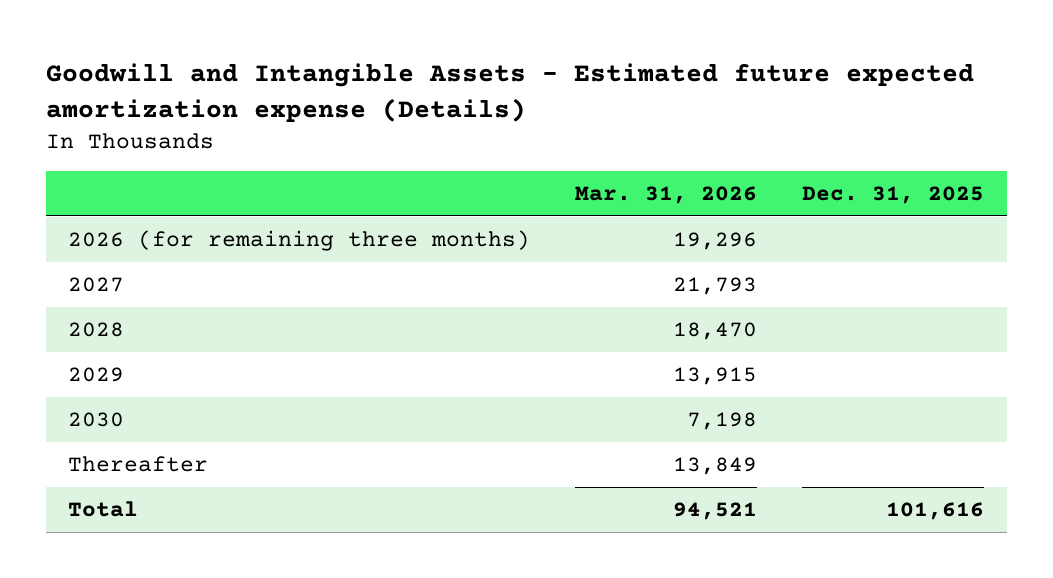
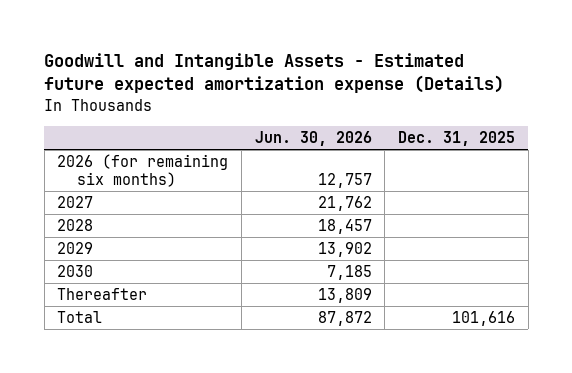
[575,185,758,204] Mar. 31, 2026 -> none
none -> [254,130,372,146] Jun. 30, 2026
[68,229,531,251] 2026 (for remaining three months) -> [57,154,229,187] 2026 (for remaining six months)

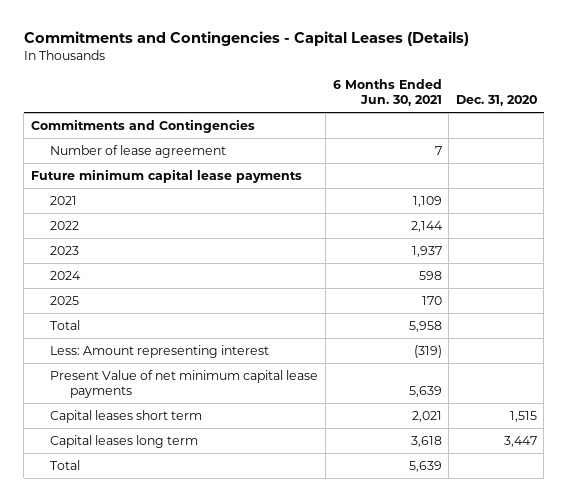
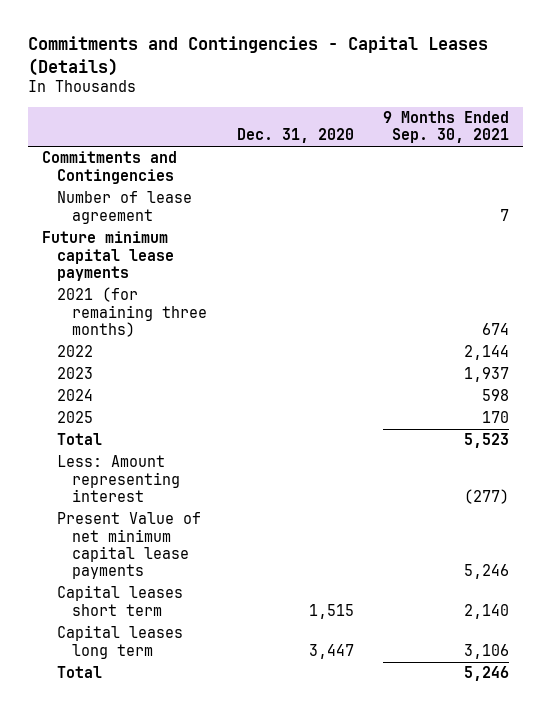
[332,78,442,106] 6 Months Ended Jun. 30, 2021 -> none
none -> [382,111,509,144] 9 Months Ended Sep. 30, 2021
[50,195,78,205] 2021 -> [57,287,208,337] 2021 (for remaining three months)

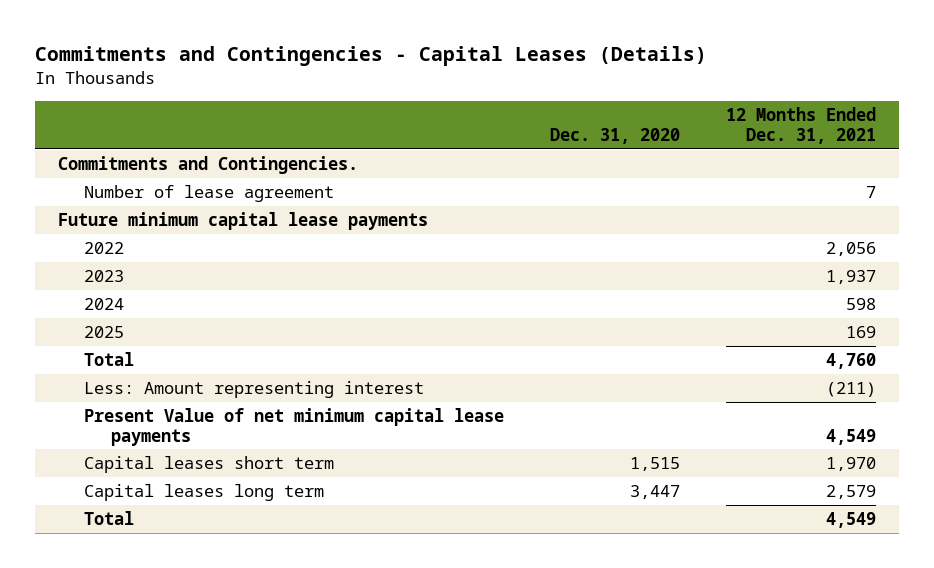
[382,111,509,144] 9 Months Ended Sep. 30, 2021 -> none
none -> [726,107,877,144] 12 Months Ended Dec. 31, 2021
[42,151,178,184] Commitments and Contingencies -> [57,156,358,175] Commitments and Contingencies.
[57,287,208,337] 2021 (for remaining three months) -> none

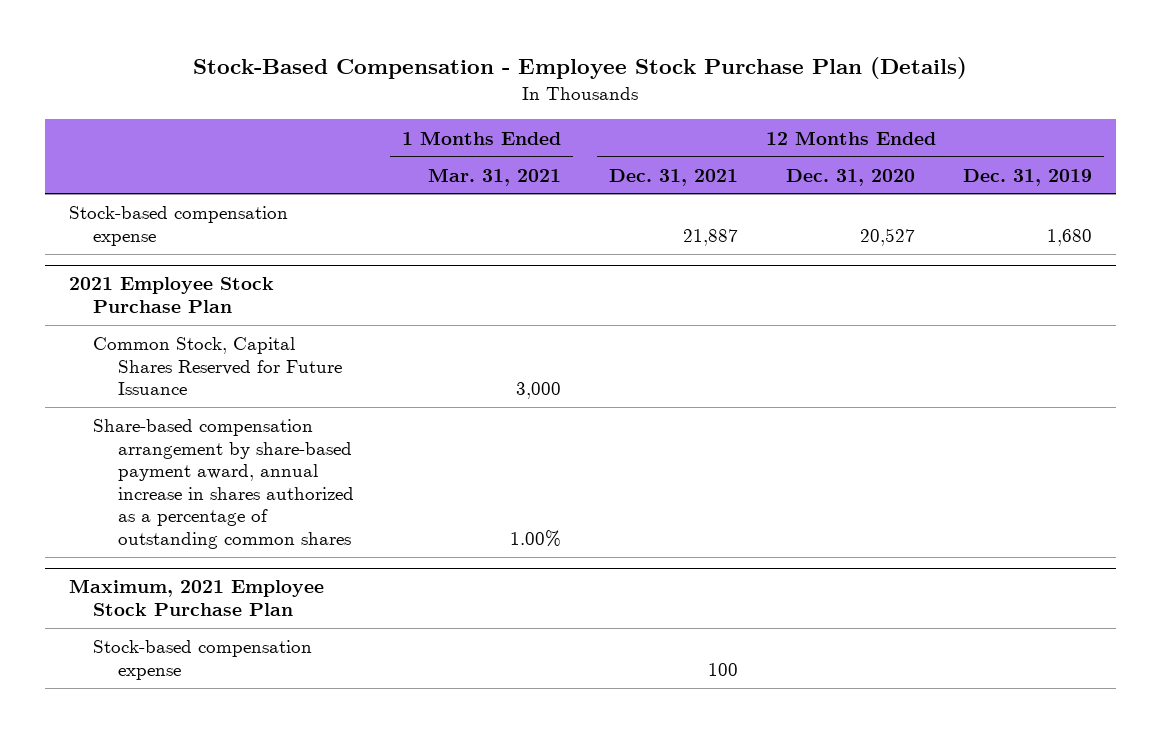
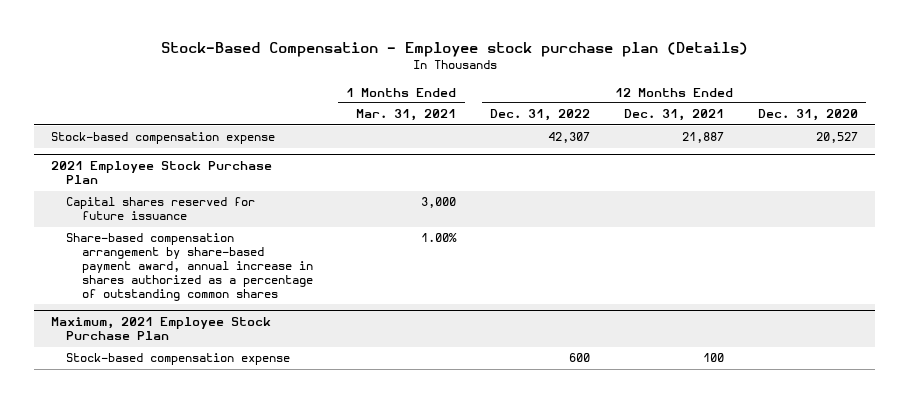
[193,57,968,80] Stock-Based Compensation - Employee Stock Purchase Plan (Details) -> [160,41,748,57] Stock-Based Compensation - Employee stock purchase plan (Details)
[963,168,1093,186] Dec. 31, 2019 -> none
none -> [490,109,591,122] Dec. 31, 2022
[93,337,342,396] Common Stock, Capital Shares Reserved for Future Issuance -> [66,197,256,221] Capital shares reserved for future issuance

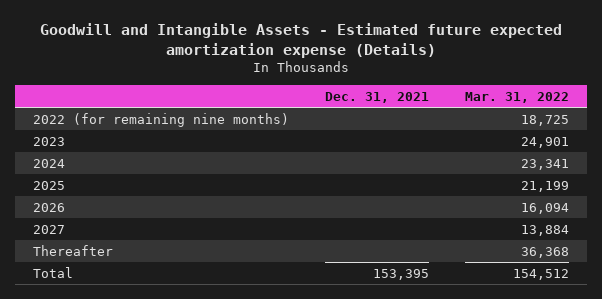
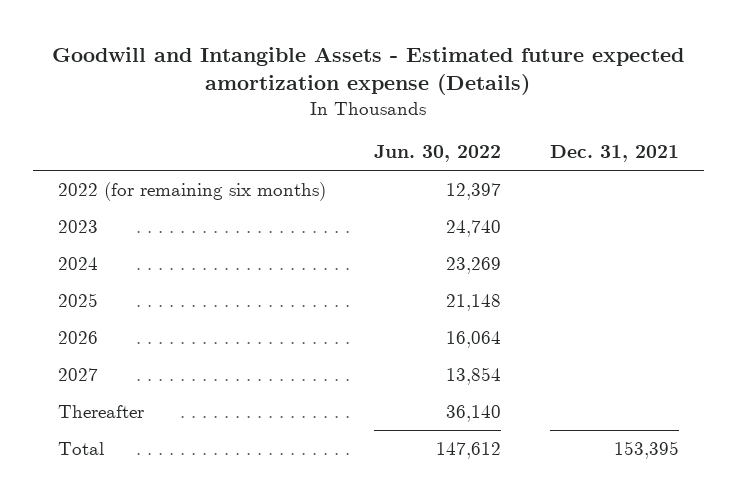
[464,91,569,103] Mar. 31, 2022 -> none
none -> [374,145,502,163] Jun. 30, 2022
[32,112,289,127] 2022 (for remaining nine months) -> [57,181,326,201] 2022 (for remaining six months)

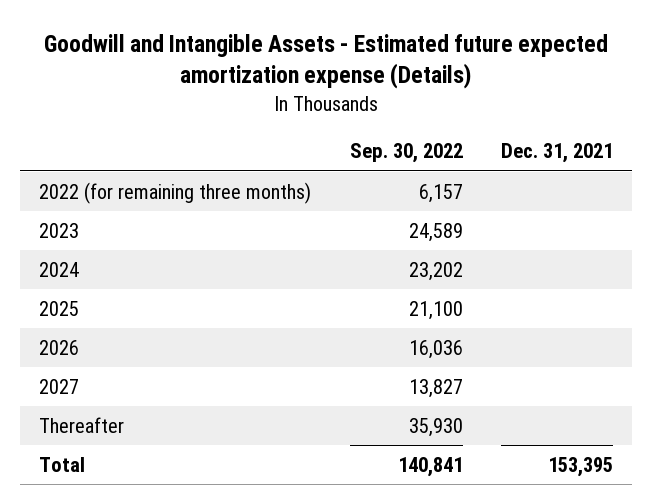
[374,145,502,163] Jun. 30, 2022 -> none
none -> [349,143,463,164] Sep. 30, 2022
[57,181,326,201] 2022 (for remaining six months) -> [39,181,312,204] 2022 (for remaining three months)

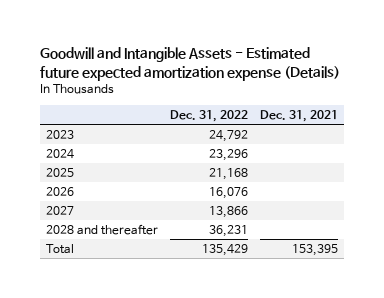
[349,143,463,164] Sep. 30, 2022 -> none
none -> [169,109,248,122] Dec. 31, 2022
[39,181,312,204] 2022 (for remaining three months) -> none
[39,416,125,433] Thereafter -> [45,224,158,236] 2028 and thereafter

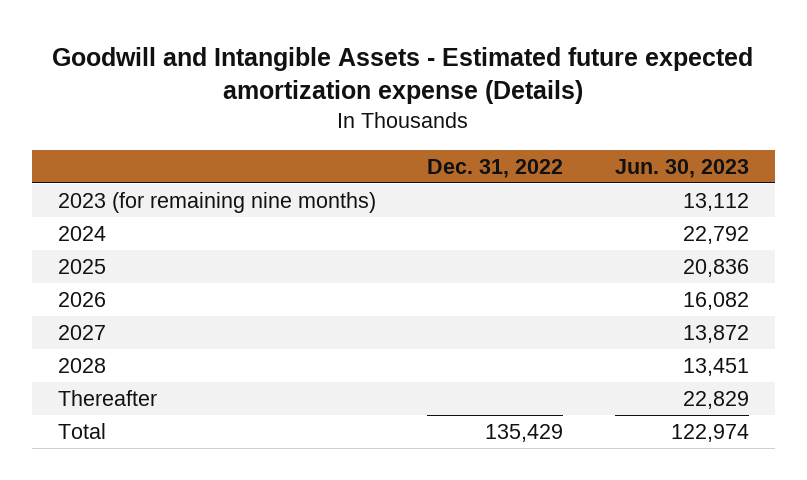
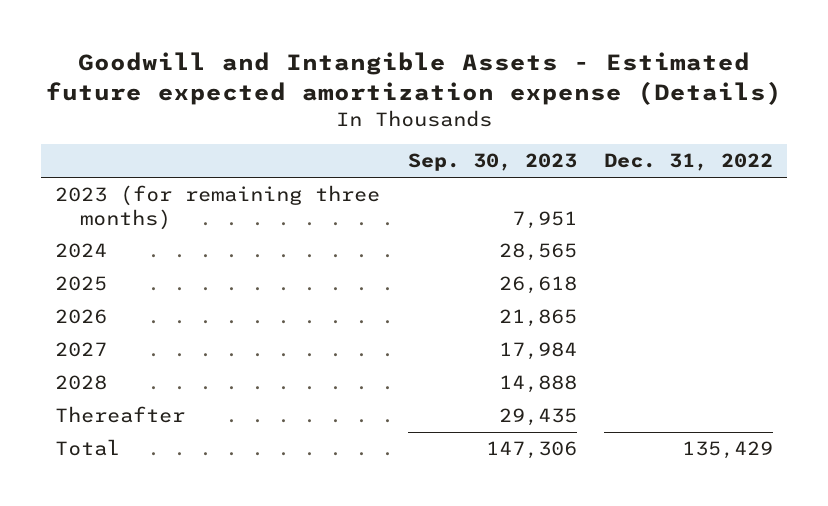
[615,158,750,178] Jun. 30, 2023 -> none
none -> [407,153,577,172] Sep. 30, 2023
[57,191,376,213] 2023 (for remaining nine months) -> [54,185,380,230] 2023 (for remaining three months)

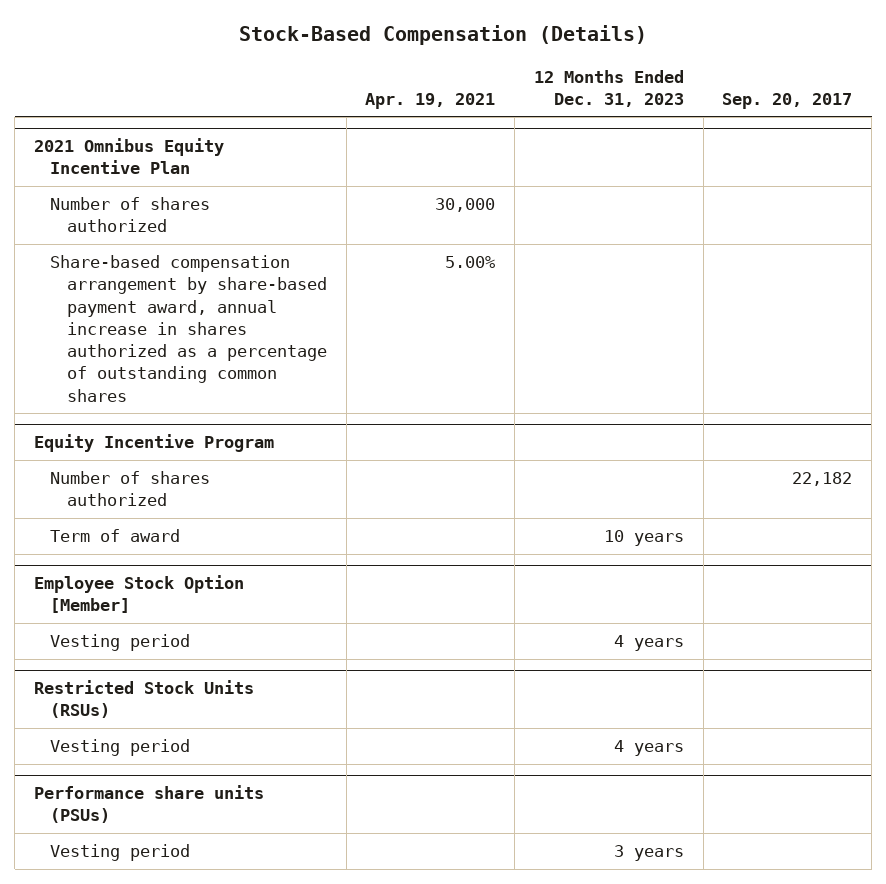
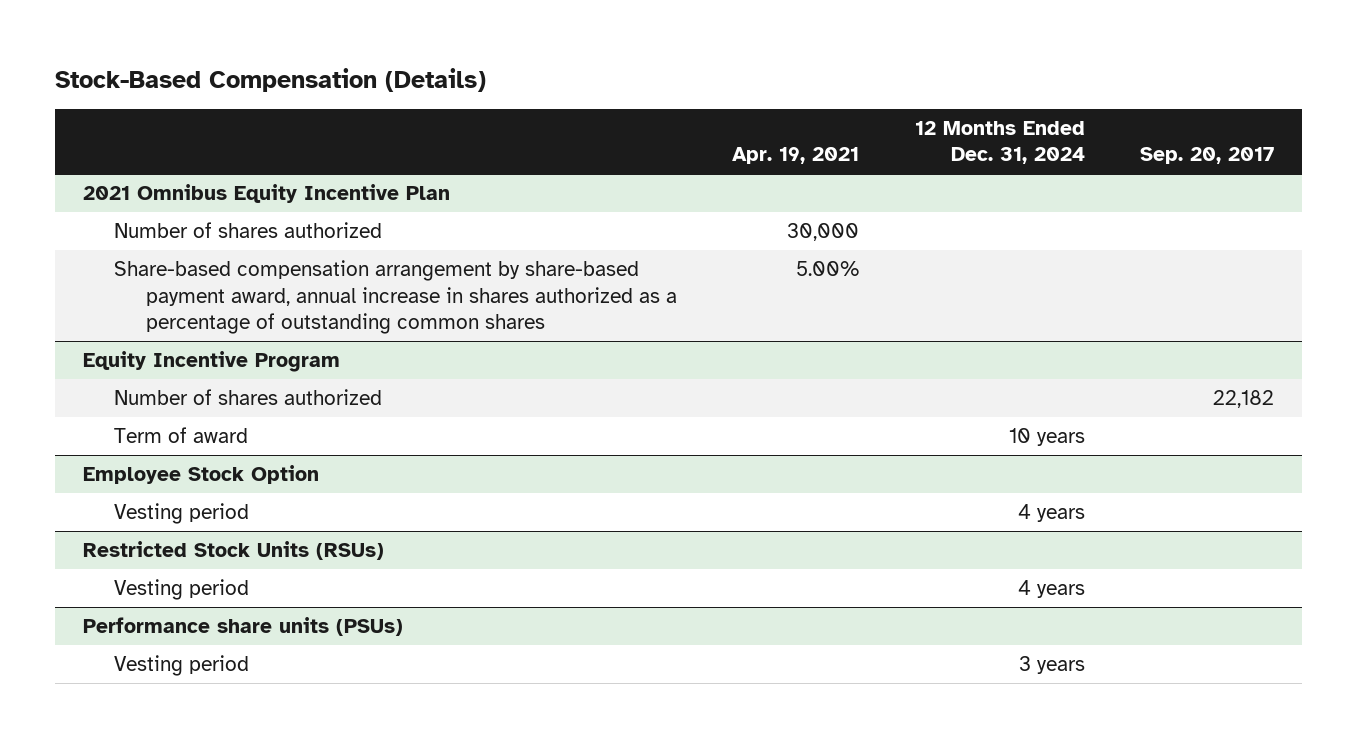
[533,69,684,107] 12 Months Ended Dec. 31, 2023 -> none
none -> [914,121,1085,165] 12 Months Ended Dec. 31, 2024
[33,575,244,614] Employee Stock Option [Member] -> [82,465,319,485] Employee Stock Option

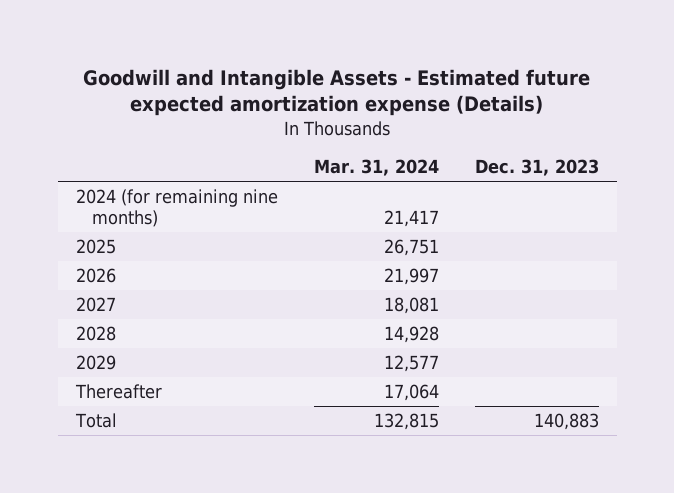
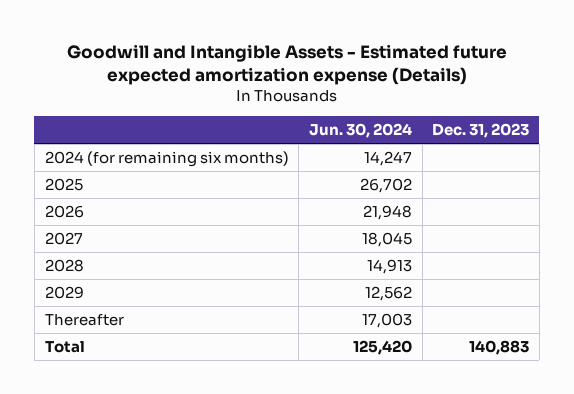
[313,158,439,176] Mar. 31, 2024 -> none
none -> [308,123,412,139] Jun. 30, 2024
[75,188,278,228] 2024 (for remaining nine months) -> [44,151,289,168] 2024 (for remaining six months)

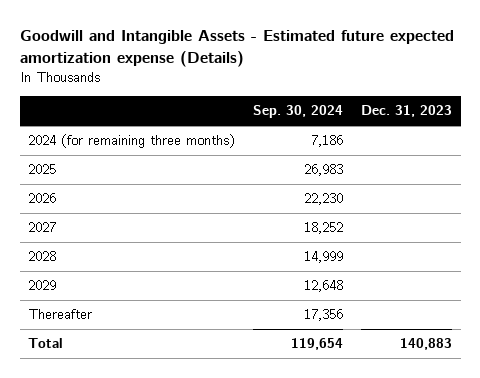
[308,123,412,139] Jun. 30, 2024 -> none
none -> [253,105,344,119] Sep. 30, 2024
[44,151,289,168] 2024 (for remaining six months) -> [28,134,236,149] 2024 (for remaining three months)

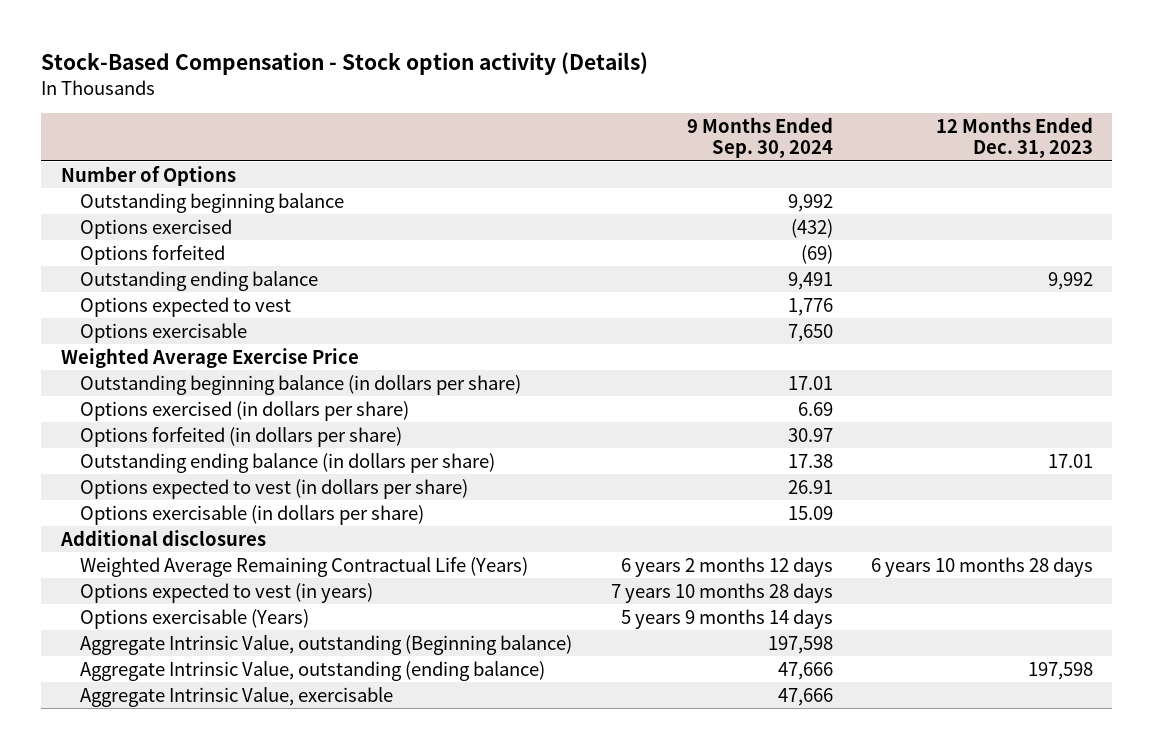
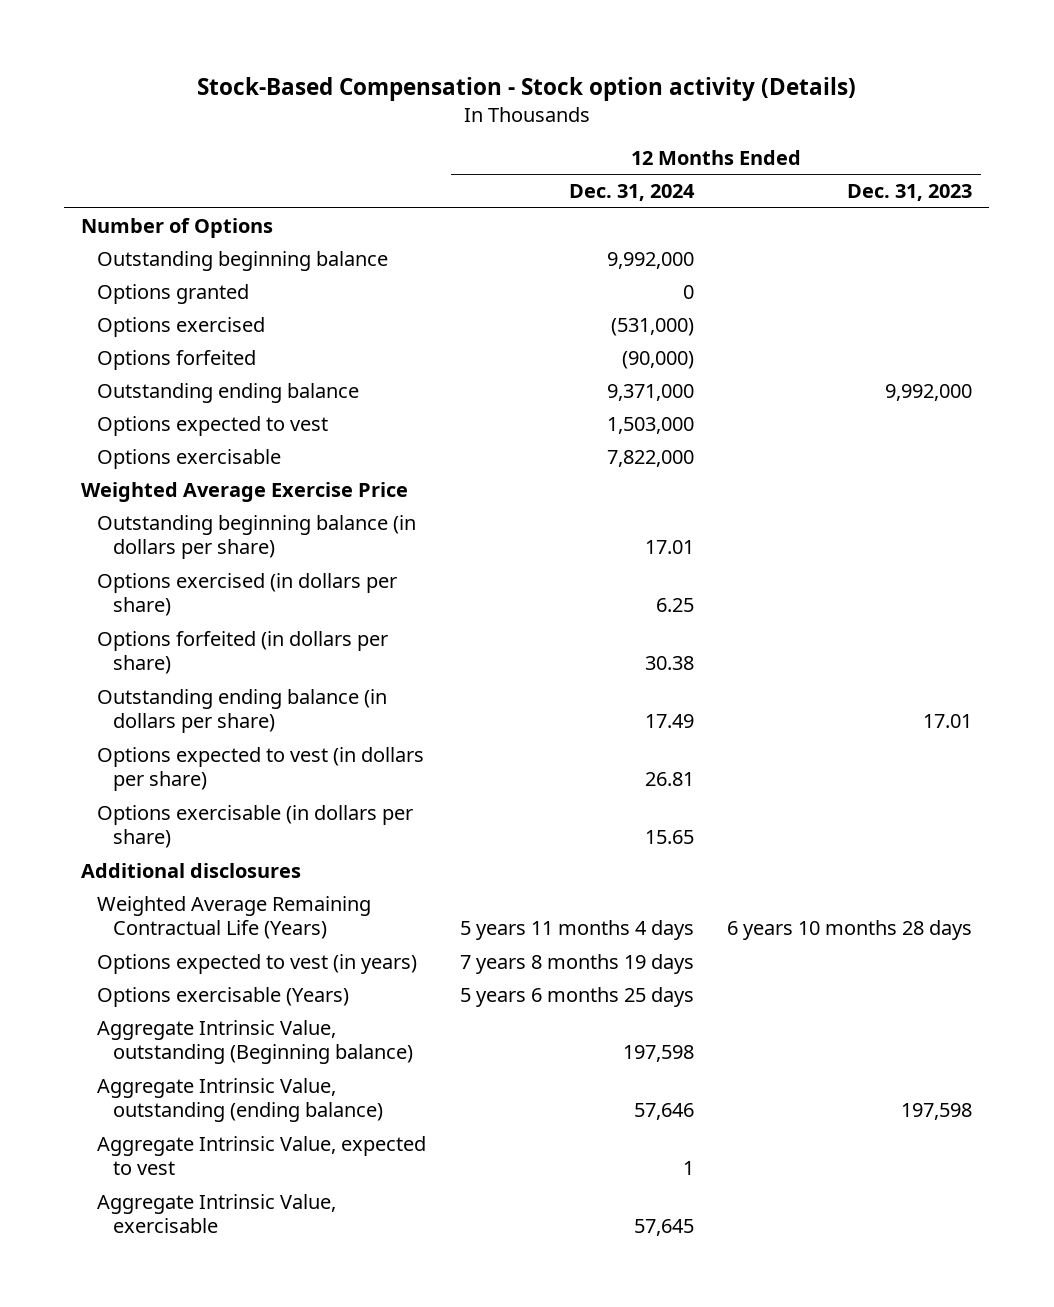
[686,116,833,159] 9 Months Ended Sep. 30, 2024 -> none
none -> [568,184,695,202] Dec. 31, 2024
none -> [97,283,250,304] Options granted
[1048,271,1094,290] 9,992 -> [885,383,973,401] 9,992,000
none -> [97,1135,427,1176] Aggregate Intrinsic Value, expected to vest

